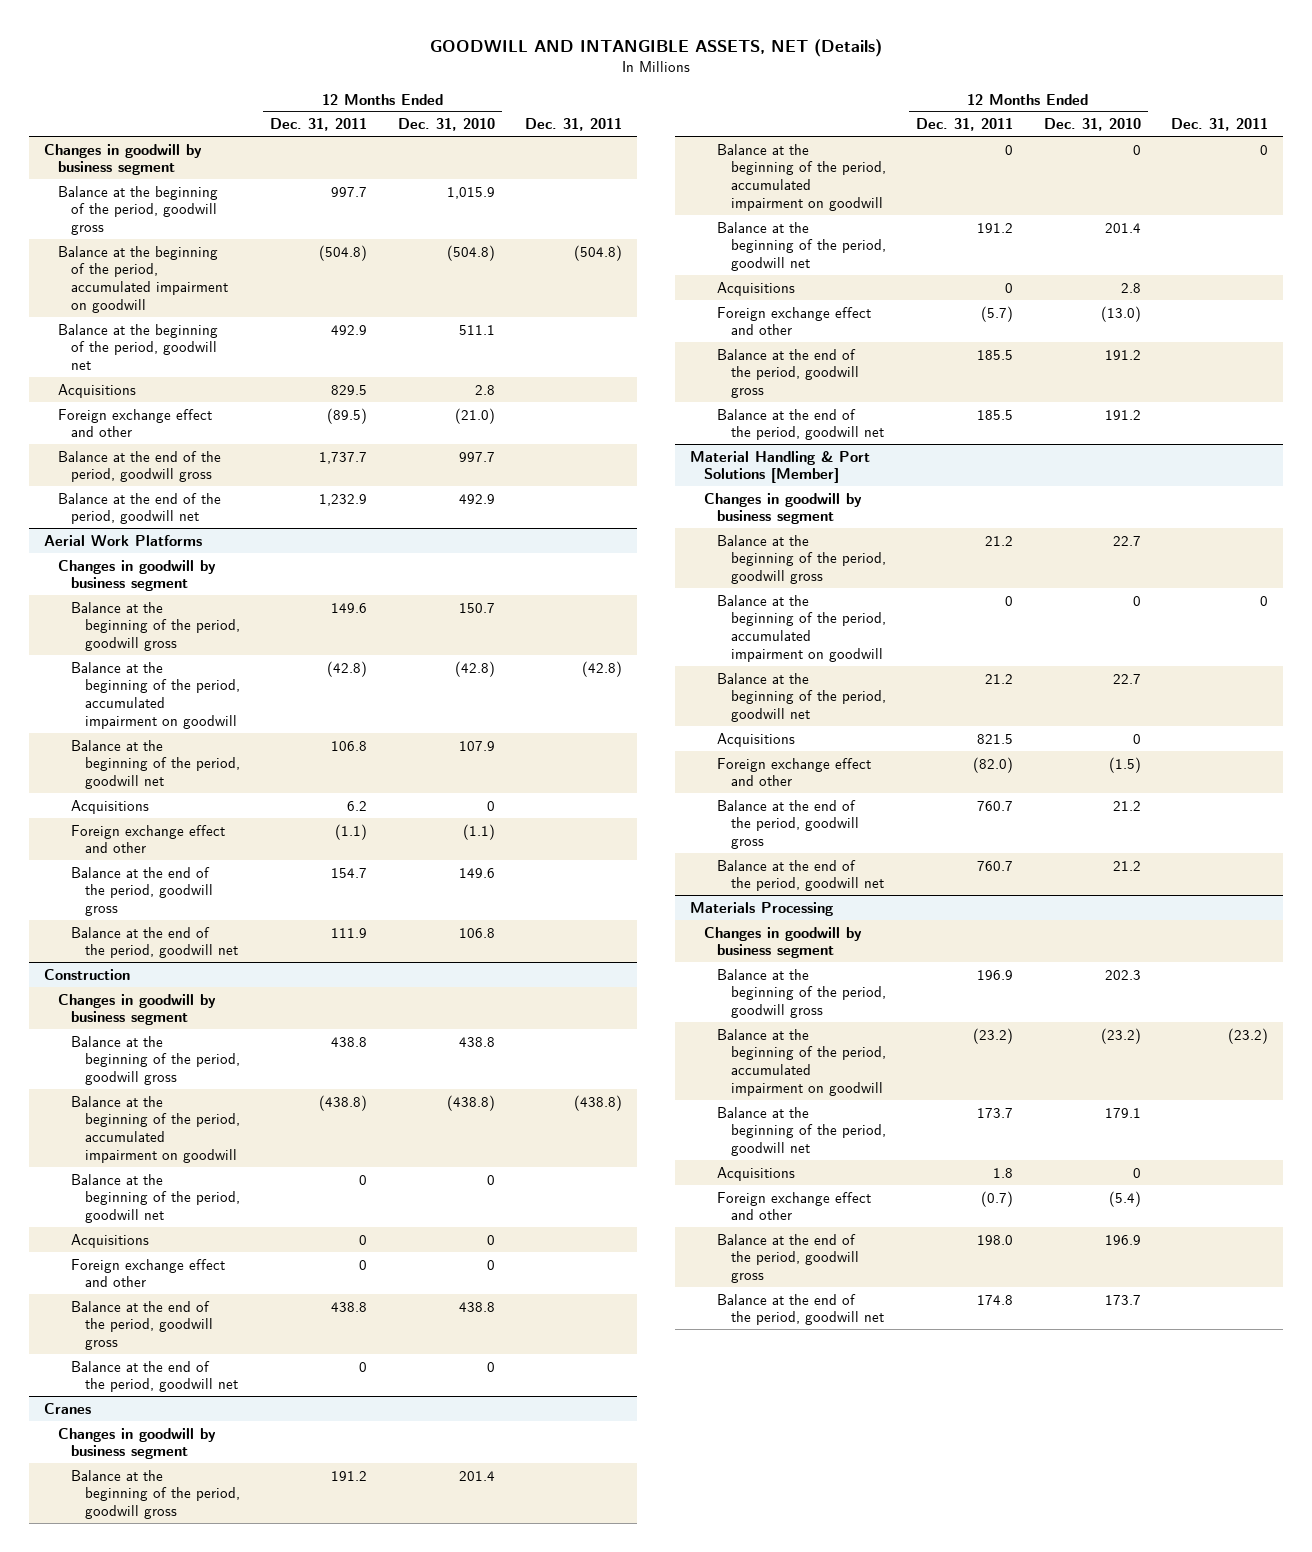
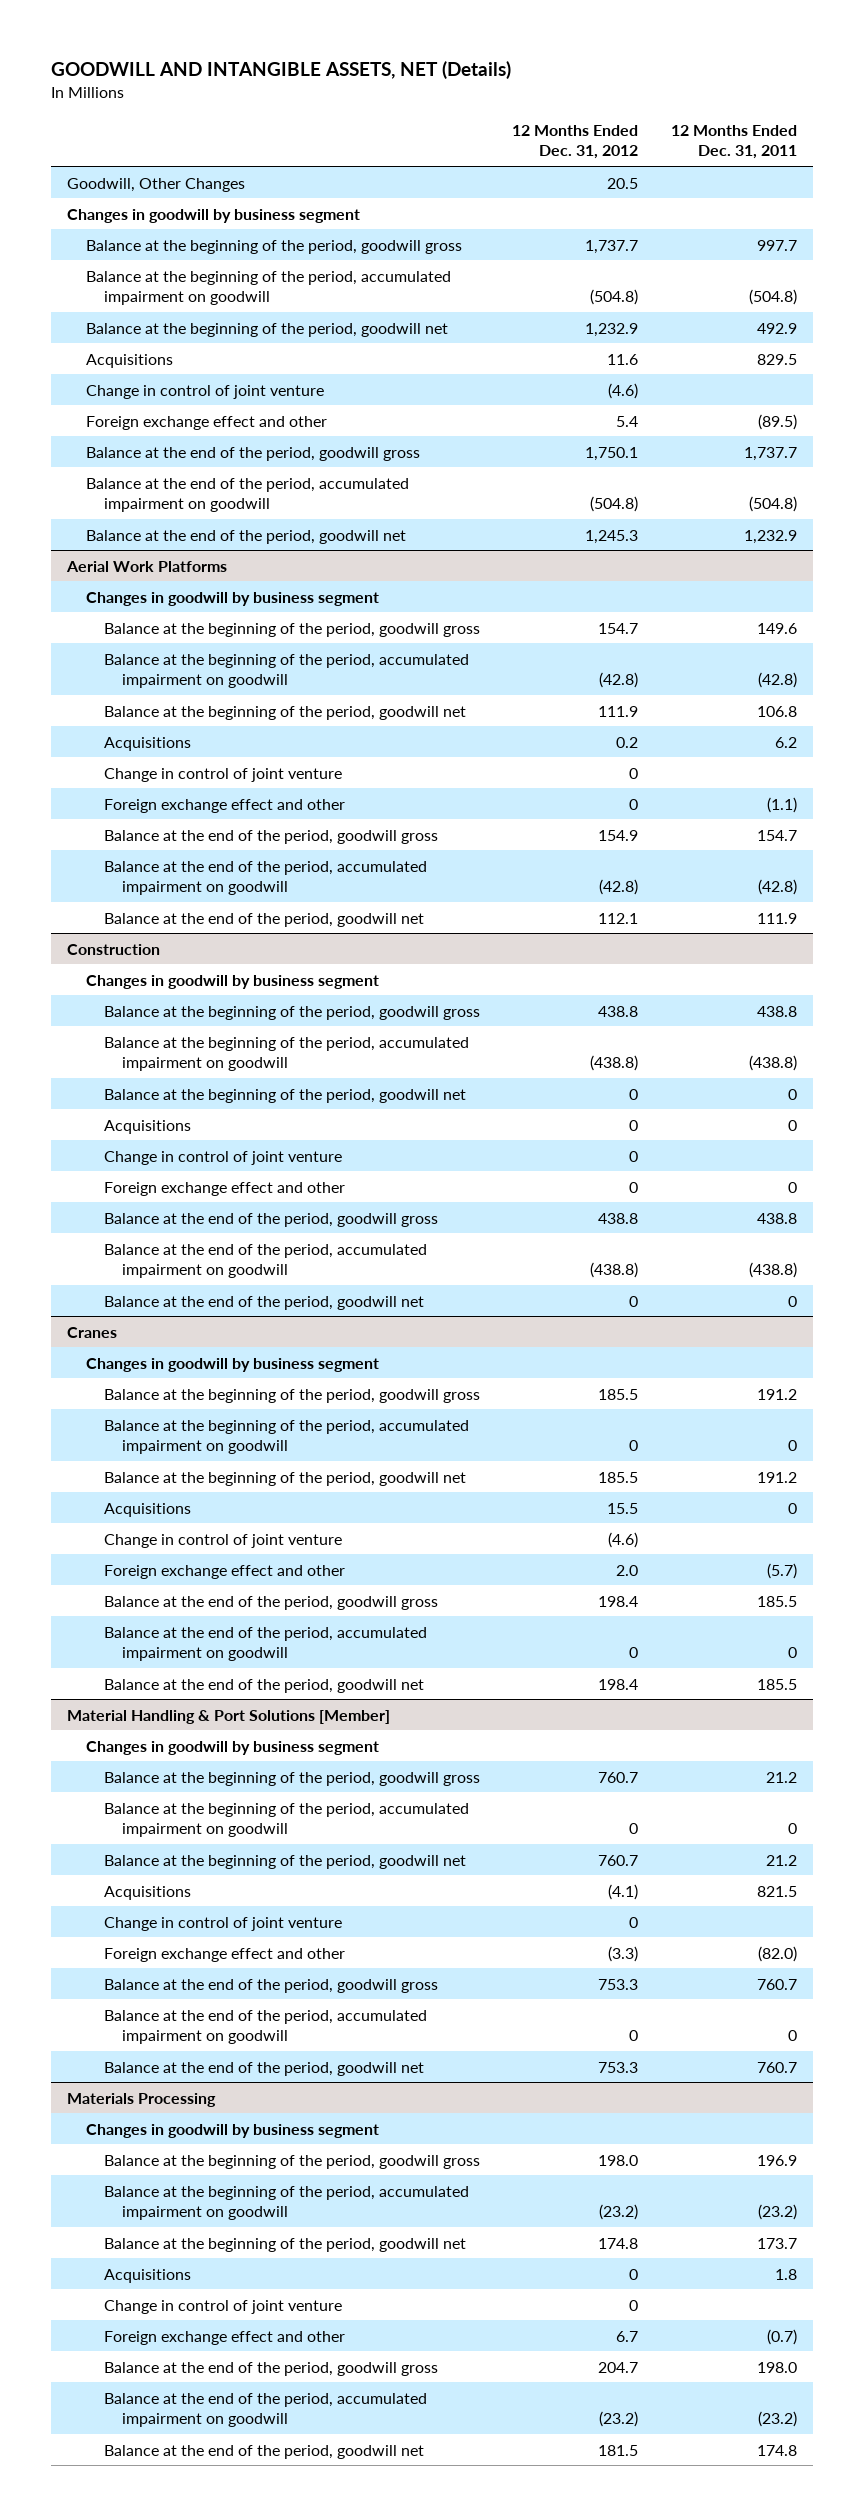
[397,118,495,132] Dec. 31, 2010 -> none
[525,118,623,132] Dec. 31, 2011 -> none
none -> [512,125,639,160] 12 Months Ended Dec. 31, 2012
none -> [67,177,246,192] Goodwill, Other Changes
none -> [85,384,324,399] Change in control of joint venture
none -> [85,477,409,512] Balance at the end of the period, accumulated impairment on goodwill
none -> [103,767,342,782] Change in control of joint venture
none -> [103,860,427,895] Balance at the end of the period, accumulated impairment on goodwill
none -> [103,1150,342,1165] Change in control of joint venture
none -> [103,1243,427,1278] Balance at the end of the period, accumulated impairment on goodwill
none -> [103,1533,342,1548] Change in control of joint venture
none -> [103,1626,427,1661] Balance at the end of the period, accumulated impairment on goodwill
none -> [103,1916,342,1931] Change in control of joint venture
none -> [103,2009,427,2044] Balance at the end of the period, accumulated impairment on goodwill
none -> [103,2299,342,2314] Change in control of joint venture
none -> [103,2392,427,2427] Balance at the end of the period, accumulated impairment on goodwill

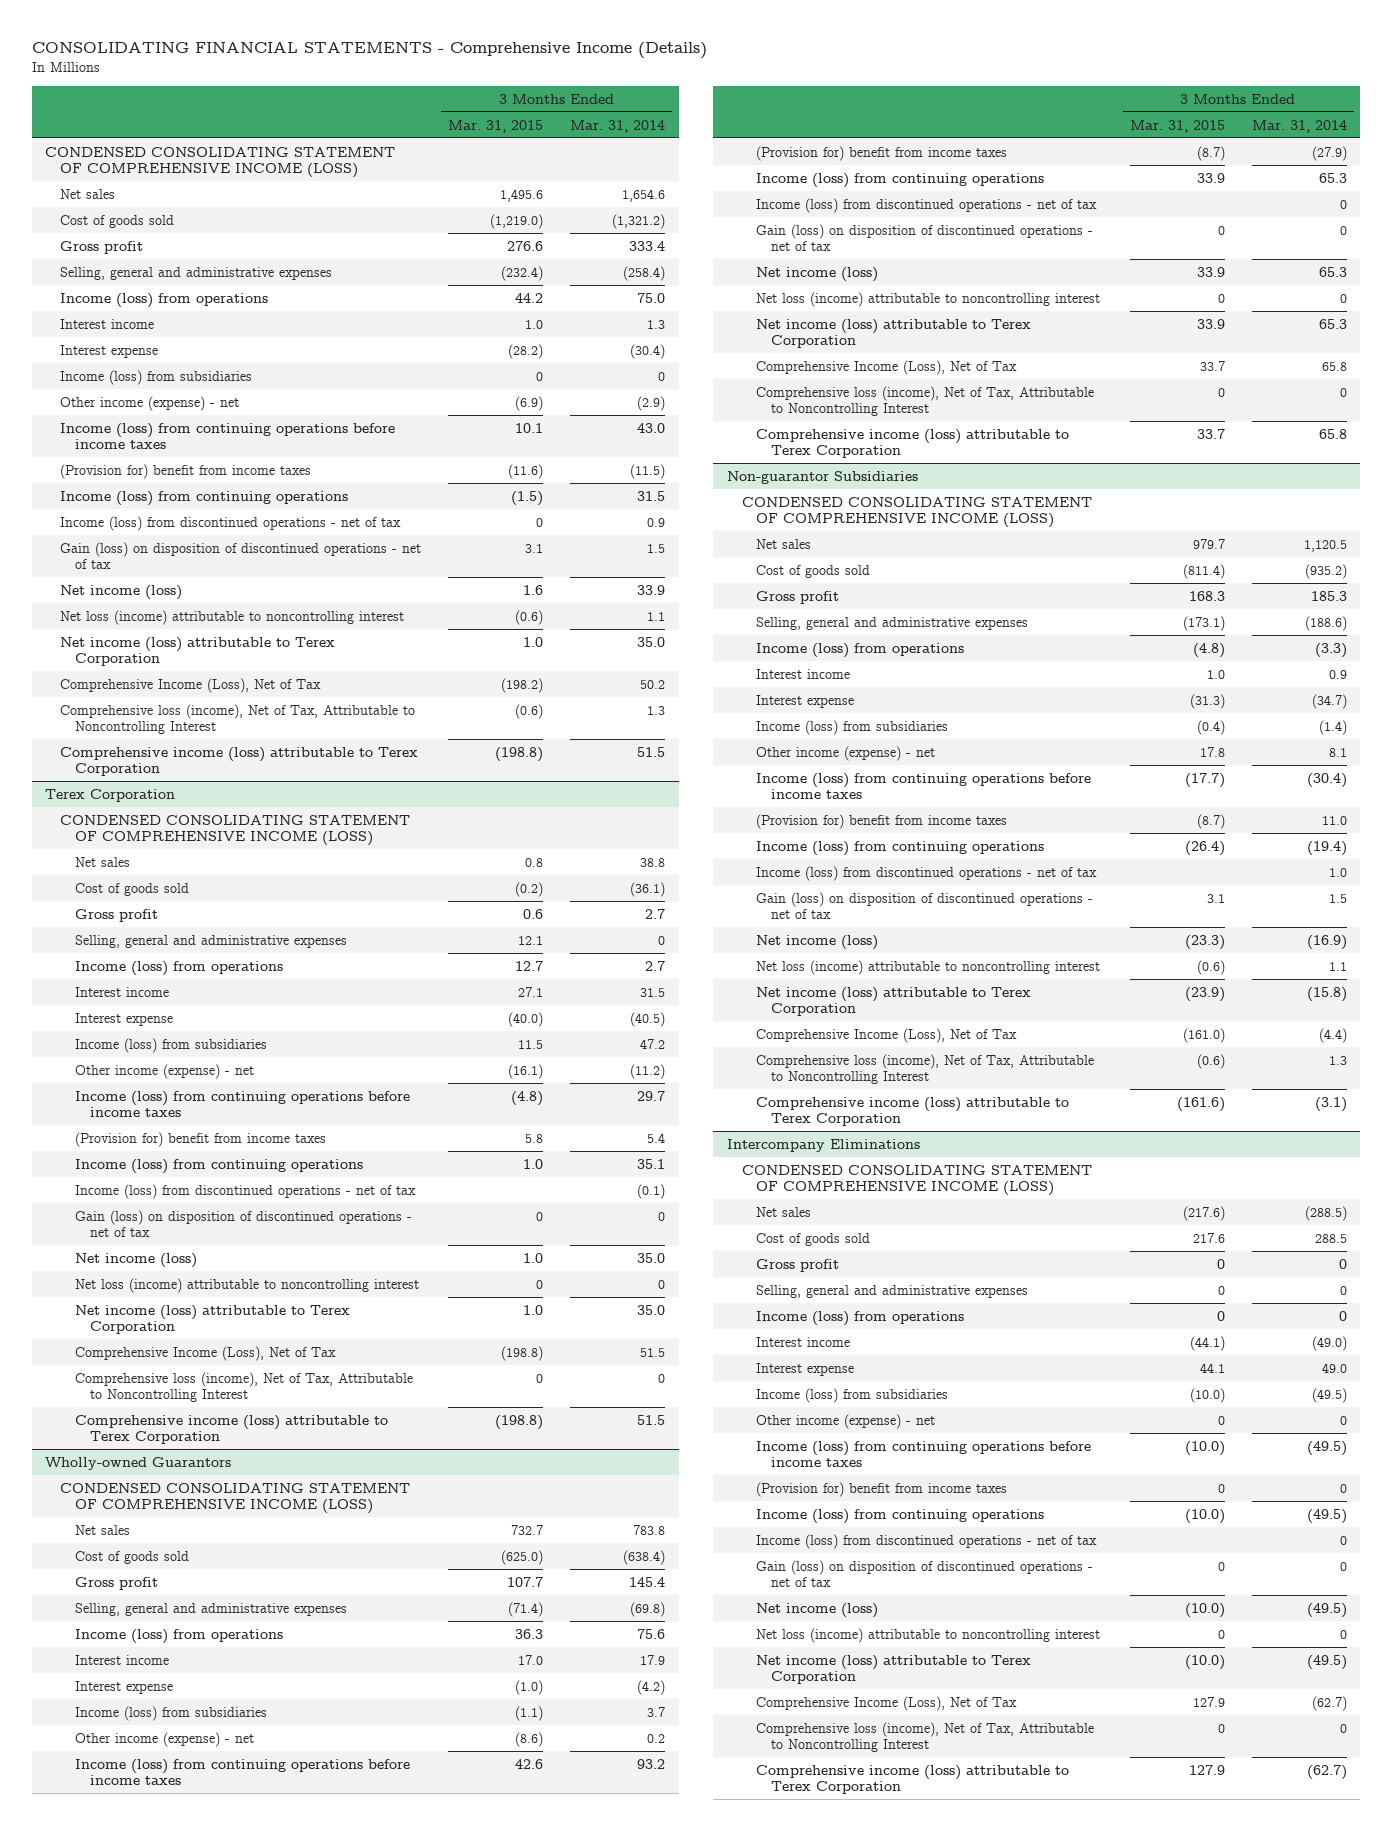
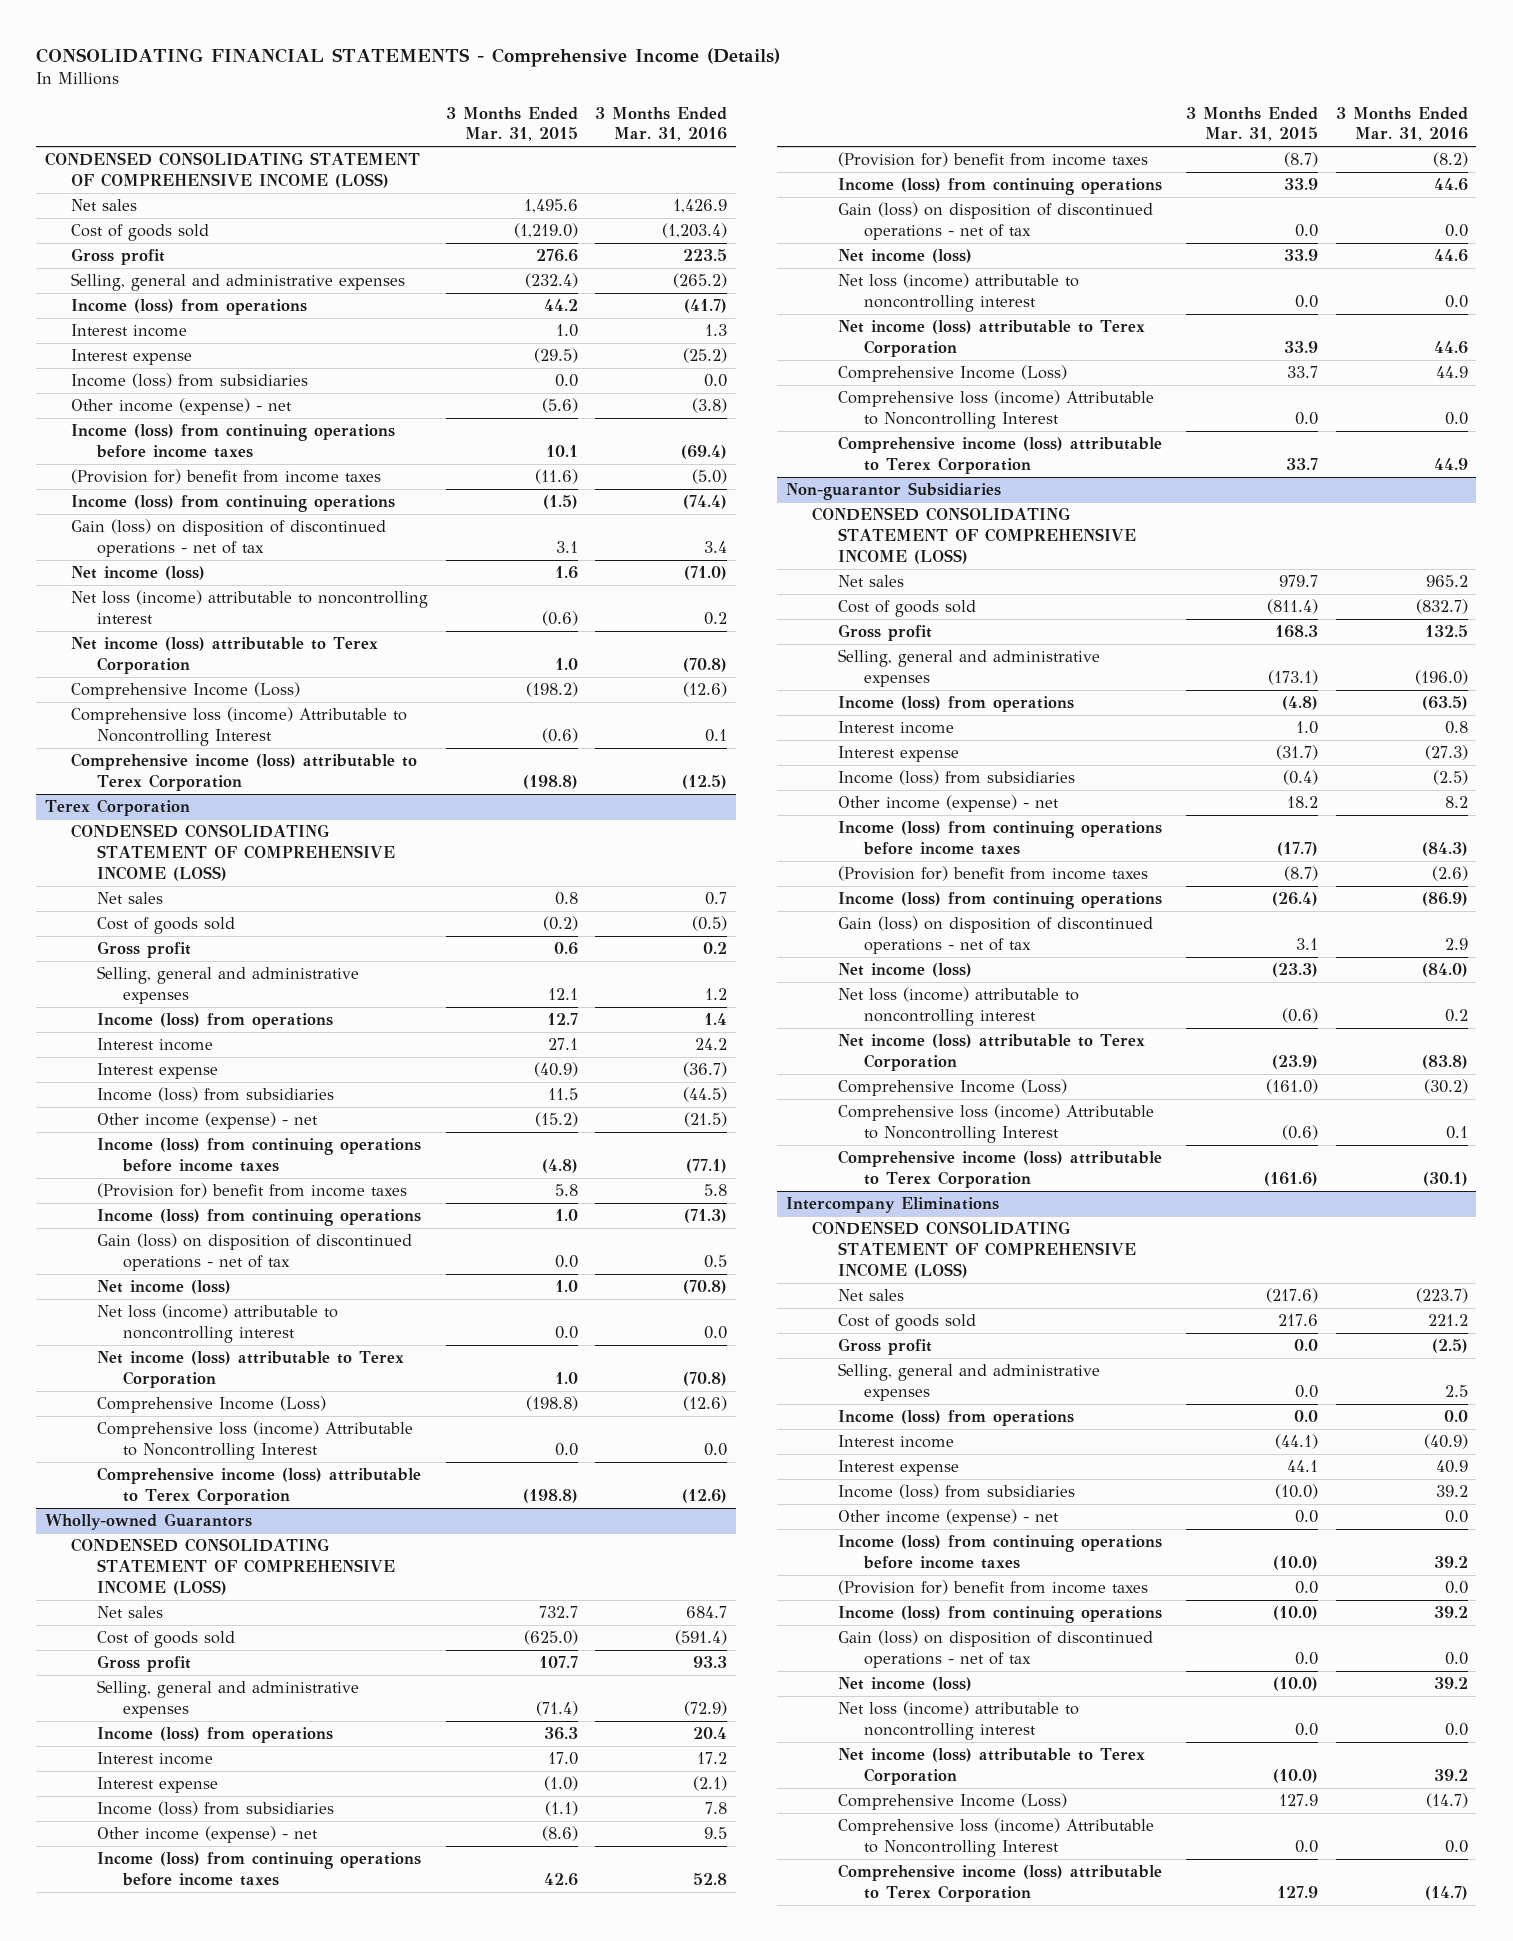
[570,119,666,133] Mar. 31, 2014 -> none
none -> [595,106,728,142] 3 Months Ended Mar. 31, 2016
[508,343,544,359] (28.2) -> [533,348,578,364] (29.5)
[536,371,544,381] 0 -> [554,374,578,388] 0.0
[515,395,544,411] (6.9) -> [541,398,578,414] (5.6)
[60,515,402,531] Income (loss) from discontinued operations - net of tax -> none
[60,677,322,693] Comprehensive Income (Loss), Net of Tax -> [71,682,301,700] Comprehensive Income (Loss)
[60,703,416,734] Comprehensive loss (income), Net of Tax, Attributable to Noncontrolling Interest -> [71,707,408,746] Comprehensive loss (income) Attributable to Noncontrolling Interest
[508,1011,544,1027] (40.0) -> [533,1062,578,1078] (40.9)
[508,1063,544,1079] (16.1) -> [534,1112,578,1128] (15.2)
[74,1183,416,1199] Income (loss) from discontinued operations - net of tax -> none
[536,1211,544,1221] 0 -> [554,1254,578,1268] 0.0
[536,1279,544,1289] 0 -> [554,1325,578,1339] 0.0
[74,1345,336,1361] Comprehensive Income (Loss), Net of Tax -> [97,1396,327,1414] Comprehensive Income (Loss)
[74,1371,413,1402] Comprehensive loss (income), Net of Tax, Attributable to Noncontrolling Interest -> [97,1421,414,1460] Comprehensive loss (income) Attributable to Noncontrolling Interest
[536,1373,544,1383] 0 -> [554,1442,578,1456] 0.0
[756,197,1098,213] Income (loss) from discontinued operations - net of tax -> none
[1217,225,1225,235] 0 -> [1295,223,1319,237] 0.0
[1217,293,1225,303] 0 -> [1295,294,1319,308] 0.0
[756,359,1018,375] Comprehensive Income (Loss), Net of Tax -> [837,365,1067,383] Comprehensive Income (Loss)
[756,385,1095,416] Comprehensive loss (income), Net of Tax, Attributable to Noncontrolling Interest -> [837,390,1154,429] Comprehensive loss (income) Attributable to Noncontrolling Interest
[1217,387,1225,397] 0 -> [1295,411,1319,425] 0.0
[1189,693,1225,709] (31.3) -> [1276,745,1319,761] (31.7)
[1199,746,1225,757] 17.8 -> [1287,796,1319,809] 18.2
[756,865,1098,881] Income (loss) from discontinued operations - net of tax -> none
[756,1027,1018,1043] Comprehensive Income (Loss), Net of Tax -> [837,1079,1067,1097] Comprehensive Income (Loss)
[756,1053,1095,1084] Comprehensive loss (income), Net of Tax, Attributable to Noncontrolling Interest -> [837,1104,1154,1143] Comprehensive loss (income) Attributable to Noncontrolling Interest
[1216,1258,1225,1269] 0 -> [1294,1339,1319,1352] 0.0
[1217,1285,1225,1295] 0 -> [1295,1384,1319,1398] 0.0
[1216,1310,1225,1321] 0 -> [1294,1410,1319,1423] 0.0
[1217,1415,1225,1425] 0 -> [1295,1510,1319,1524] 0.0
[1217,1483,1225,1493] 0 -> [1295,1581,1319,1595] 0.0
[756,1533,1098,1549] Income (loss) from discontinued operations - net of tax -> none
[1217,1561,1225,1571] 0 -> [1295,1651,1319,1665] 0.0
[1217,1629,1225,1639] 0 -> [1295,1722,1319,1736] 0.0
[756,1695,1018,1711] Comprehensive Income (Loss), Net of Tax -> [837,1793,1067,1811] Comprehensive Income (Loss)
[756,1721,1095,1752] Comprehensive loss (income), Net of Tax, Attributable to Noncontrolling Interest -> [837,1818,1154,1857] Comprehensive loss (income) Attributable to Noncontrolling Interest
[1217,1723,1225,1733] 0 -> [1295,1839,1319,1853] 0.0

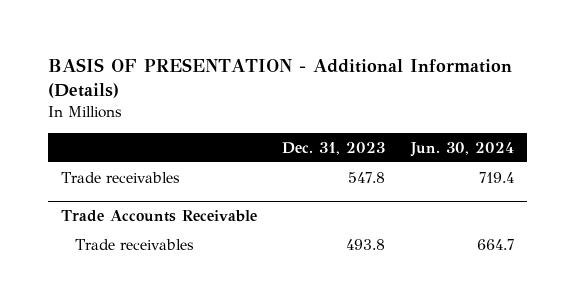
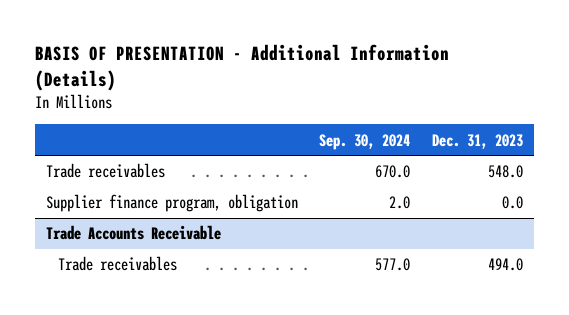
[409,141,514,157] Jun. 30, 2024 -> none
none -> [319,133,411,150] Sep. 30, 2024
[348,171,386,183] 547.8 -> [488,165,524,179] 548.0
none -> [45,194,298,213] Supplier finance program, obligation
[346,238,386,250] 493.8 -> [488,258,524,272] 494.0

